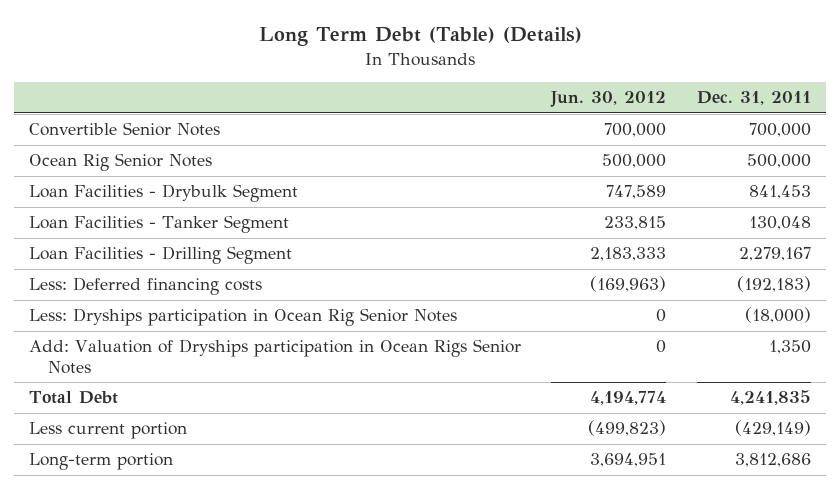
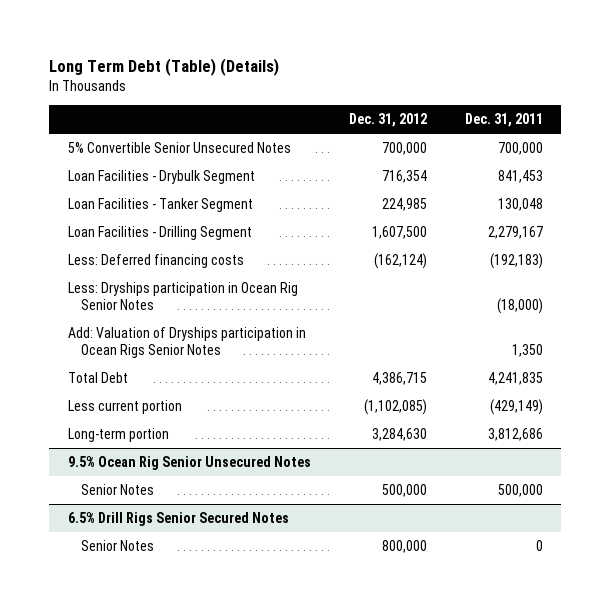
[550,91,667,108] Jun. 30, 2012 -> none
none -> [348,113,427,128] Dec. 31, 2012
[29,153,213,172] Ocean Rig Senior Notes -> none
[29,122,221,137] Convertible Senior Notes -> [68,142,292,154] 5% Convertible Senior Unsecured Notes
none -> [68,456,312,471] 9.5% Ocean Rig Senior Unsecured Notes
none -> [80,484,154,496] Senior Notes
none -> [68,512,290,527] 6.5% Drill Rigs Senior Secured Notes
none -> [80,540,154,552] Senior Notes

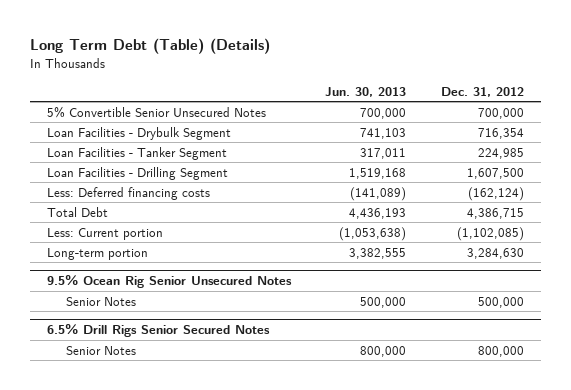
[464,113,543,128] Dec. 31, 2011 -> none
none -> [325,86,407,97] Jun. 30, 2013
[68,282,299,310] Less: Dryships participation in Ocean Rig Senior Notes -> none
[68,327,307,358] Add: Valuation of Dryships participation in Ocean Rigs Senior Notes -> none
[68,400,183,415] Less current portion -> [47,227,164,240] Less: Current portion

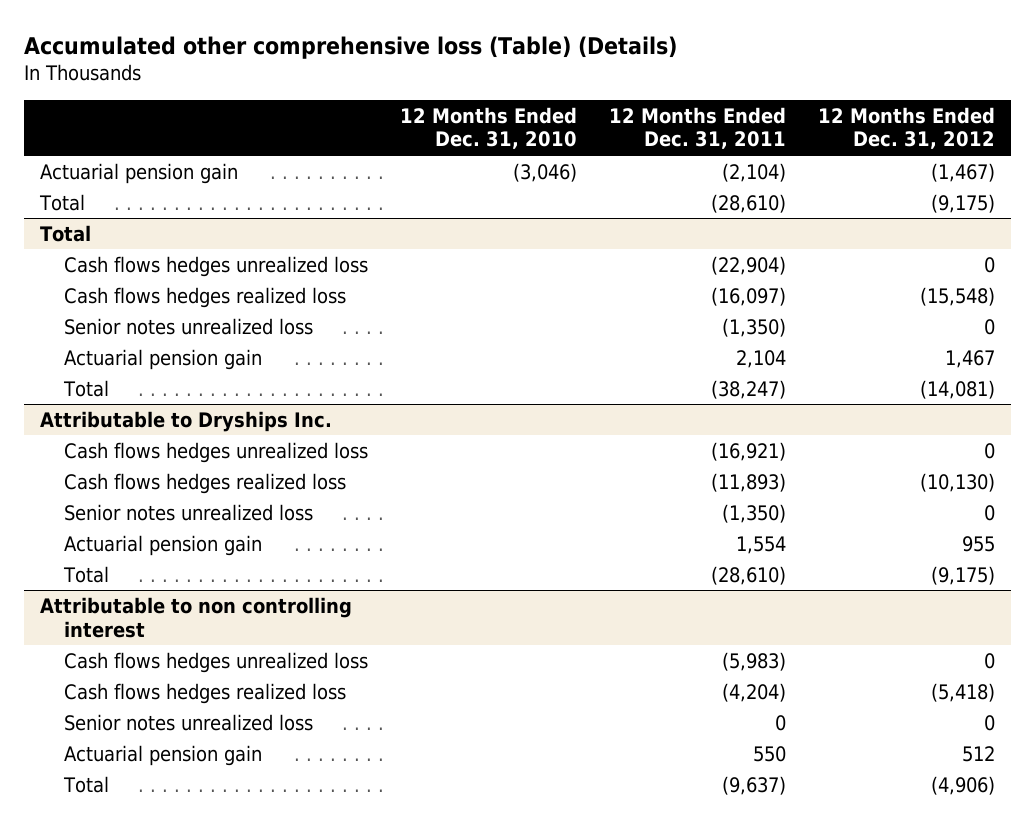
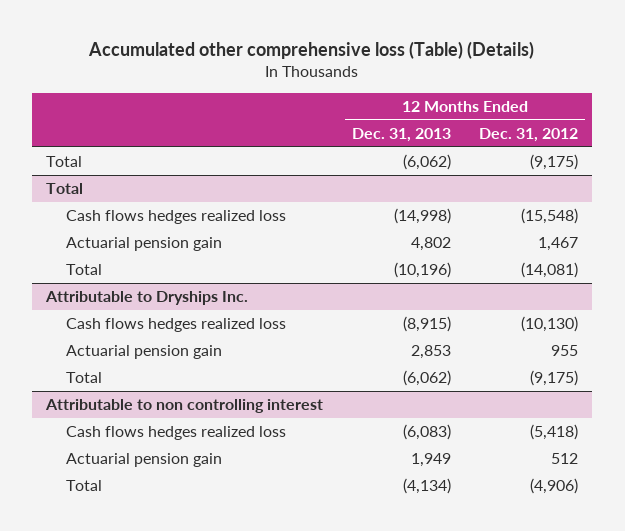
[400,106,578,150] 12 Months Ended Dec. 31, 2010 -> none
[609,106,787,150] 12 Months Ended Dec. 31, 2011 -> none
none -> [351,127,451,142] Dec. 31, 2013
[40,162,239,184] Actuarial pension gain -> none
[64,255,369,277] Cash flows hedges unrealized loss -> none
[64,317,314,335] Senior notes unrealized loss -> none
[64,441,369,463] Cash flows hedges unrealized loss -> none
[64,503,314,521] Senior notes unrealized loss -> none
[64,651,369,673] Cash flows hedges unrealized loss -> none
[64,713,314,731] Senior notes unrealized loss -> none

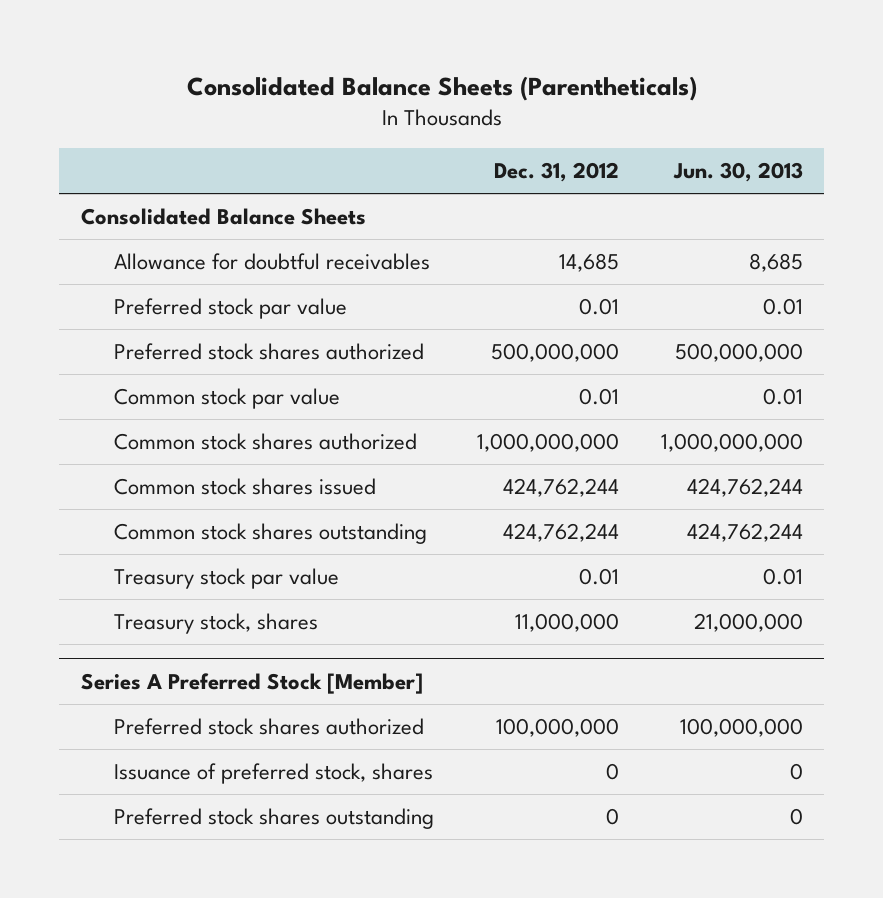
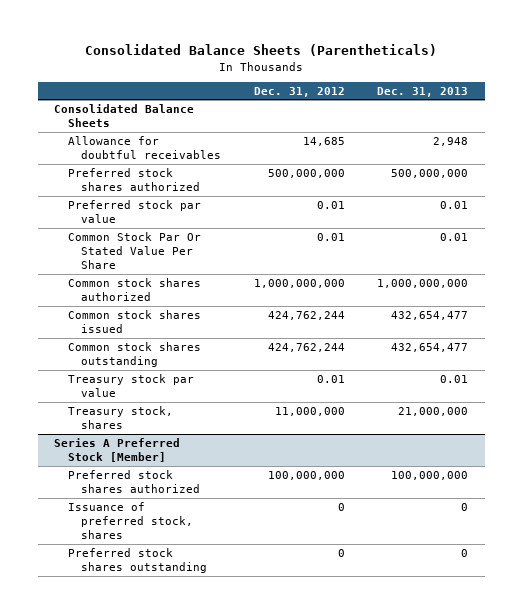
[672,162,803,183] Jun. 30, 2013 -> none
none -> [377,86,469,97] Dec. 31, 2013
[114,298,348,320] Preferred stock par value -> [67,199,201,224] Preferred stock par value
[114,388,341,410] Common stock par value -> [67,231,201,270] Common Stock Par Or Stated Value Per Share

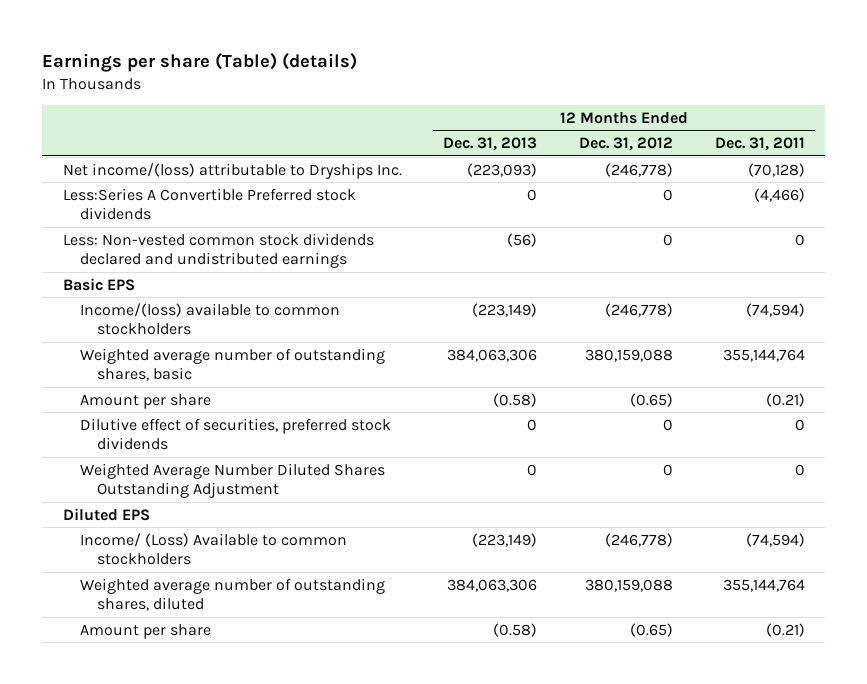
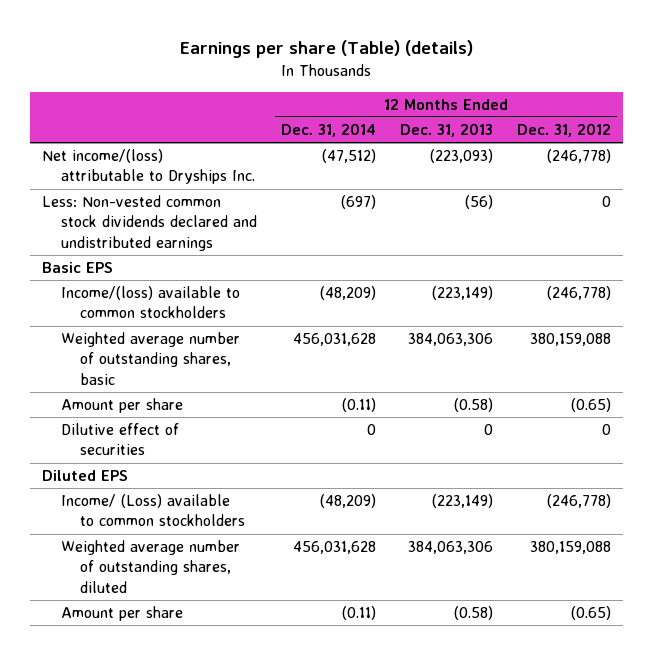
[714,137,805,152] Dec. 31, 2011 -> none
none -> [280,122,376,137] Dec. 31, 2014
[62,187,356,221] Less:Series A Convertible Preferred stock dividends -> none
[79,462,385,499] Weighted Average Number Diluted Shares Outstanding Adjustment -> none
[79,417,391,451] Dilutive effect of securities, preferred stock dividends -> [60,422,179,456] Dilutive effect of securities
[79,532,347,566] Income/ (Loss) Available to common stockholders -> [60,493,246,527] Income/ (Loss) available to common stockholders

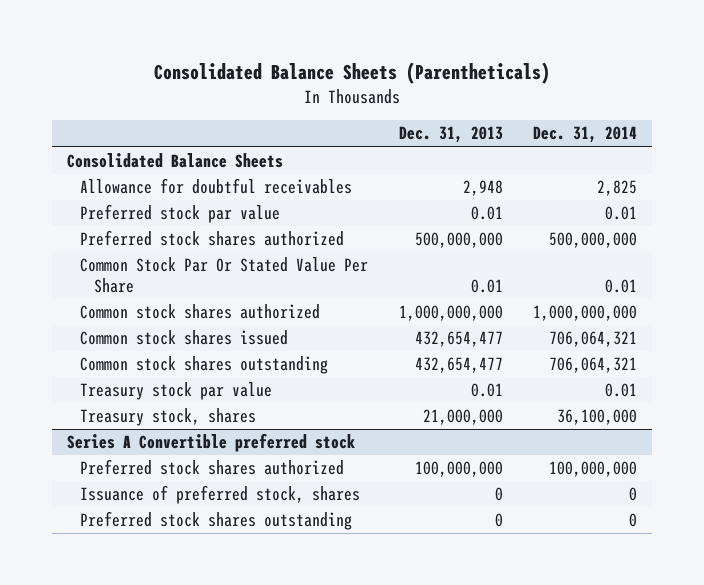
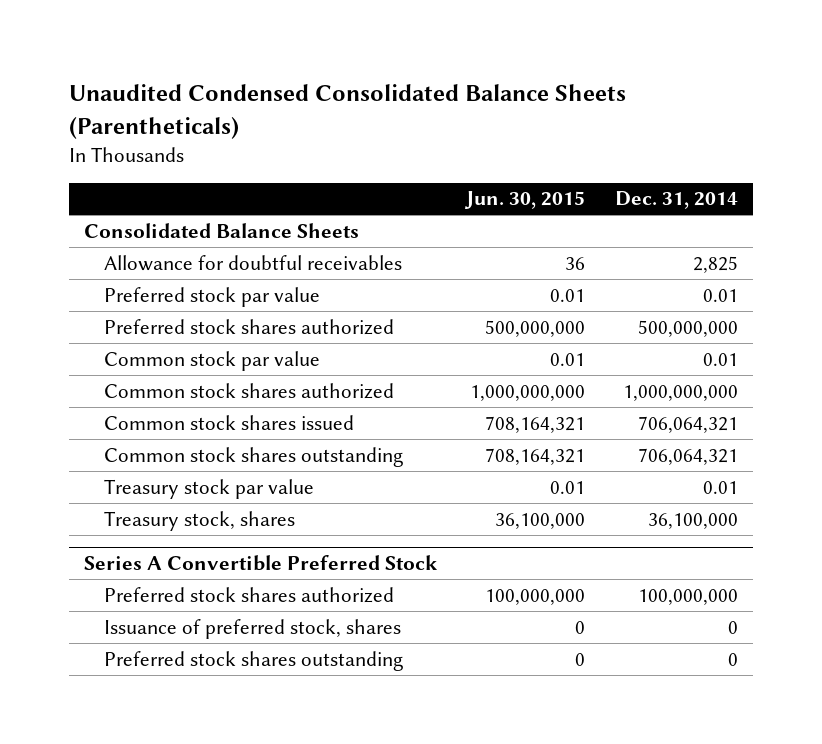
[153,61,550,84] Consolidated Balance Sheets (Parentheticals) -> [68,84,626,139] Unaudited Condensed Consolidated Balance Sheets (Parentheticals)
[398,126,503,144] Dec. 31, 2013 -> none
none -> [464,191,586,210] Jun. 30, 2015
[80,257,369,294] Common Stock Par Or Stated Value Per Share -> [103,350,320,371] Common stock par value
[66,433,355,453] Series A Convertible preferred stock -> [83,555,438,572] Series A Convertible Preferred Stock

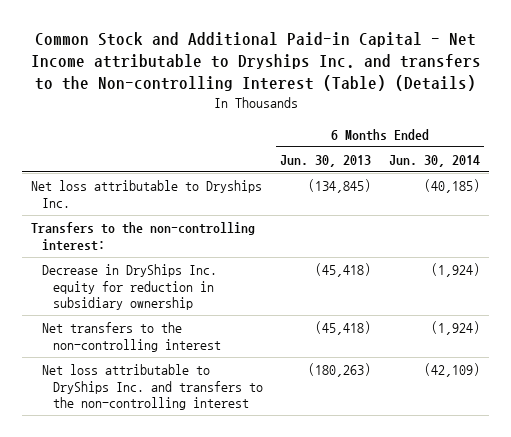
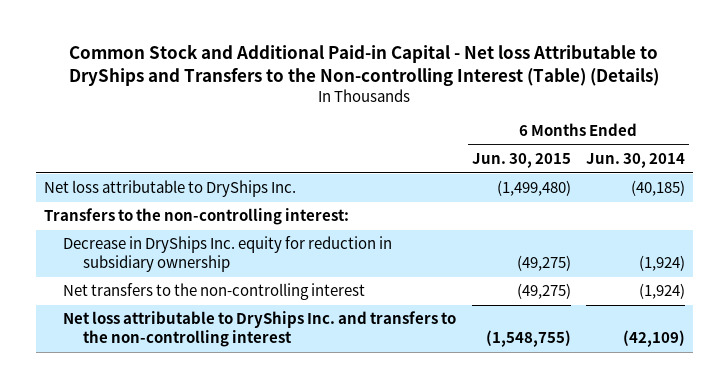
[30,32,481,92] Common Stock and Additional Paid-in Capital - Net Income attributable to Dryships Inc. and transfers to the Non-controlling Interest (Table) (Details) -> [69,43,660,86] Common Stock and Additional Paid-in Capital - Net loss Attributable to DryShips and Transfers to the Non-controlling Interest (Table) (Details)
[280,154,372,167] Jun. 30, 2013 -> none
none -> [471,153,571,169] Jun. 30, 2015
[31,180,263,208] Net loss attributable to Dryships Inc. -> [43,180,296,198] Net loss attributable to DryShips Inc.

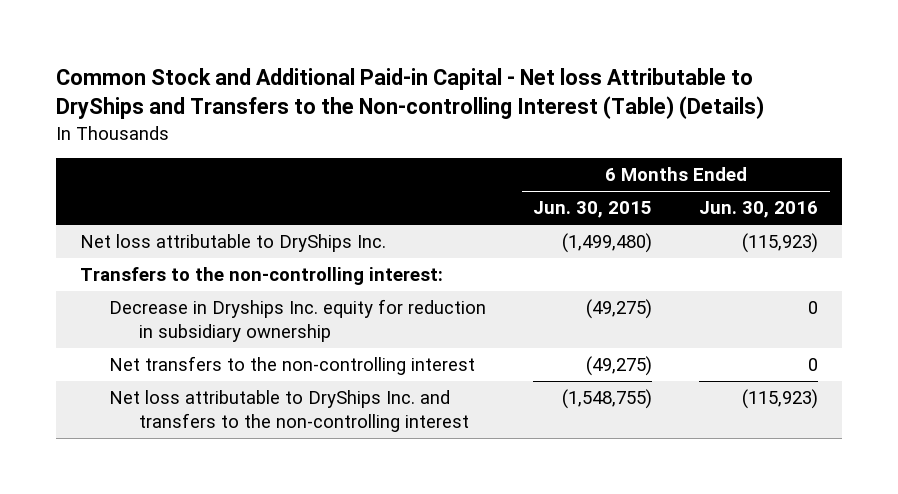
[585,153,685,169] Jun. 30, 2014 -> none
none -> [699,201,819,219] Jun. 30, 2016
[63,236,393,273] Decrease in DryShips Inc. equity for reduction in subsidiary ownership -> [109,299,487,343] Decrease in Dryships Inc. equity for reduction in subsidiary ownership

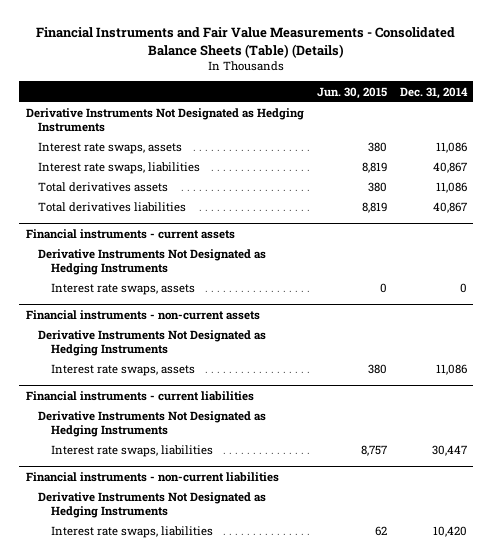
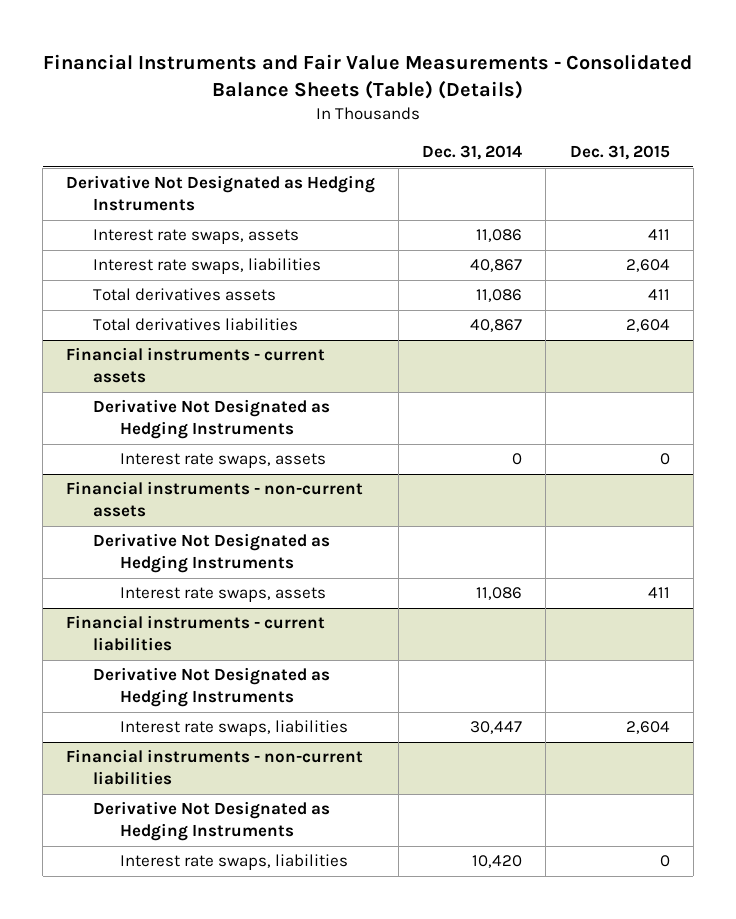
[316,86,387,99] Jun. 30, 2015 -> none
none -> [569,144,670,160] Dec. 31, 2015
[25,108,304,133] Derivative Instruments Not Designated as Hedging Instruments -> [66,175,376,212] Derivative Not Designated as Hedging Instruments
[38,249,267,276] Derivative Instruments Not Designated as Hedging Instruments -> [93,399,331,440] Derivative Not Designated as Hedging Instruments
[38,330,267,357] Derivative Instruments Not Designated as Hedging Instruments -> [93,533,331,574] Derivative Not Designated as Hedging Instruments
[38,411,267,438] Derivative Instruments Not Designated as Hedging Instruments -> [93,667,331,708] Derivative Not Designated as Hedging Instruments
[38,492,267,519] Derivative Instruments Not Designated as Hedging Instruments -> [93,801,331,842] Derivative Not Designated as Hedging Instruments

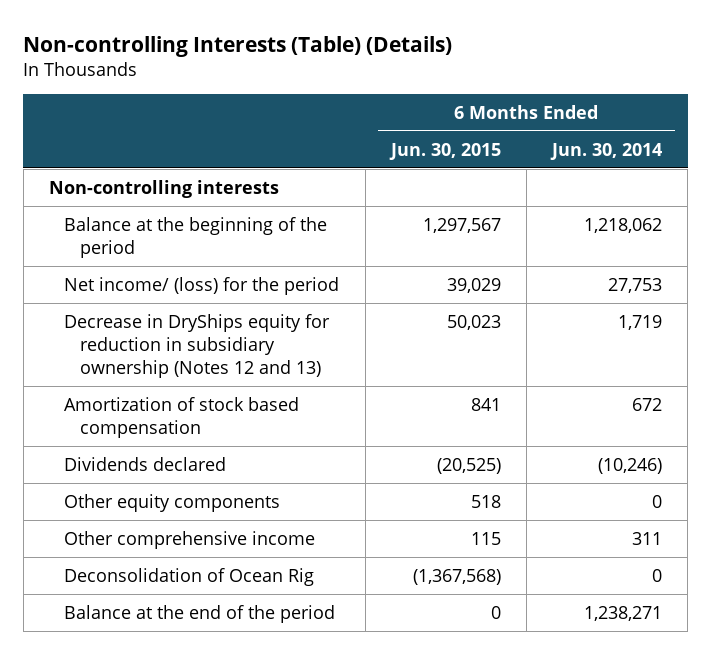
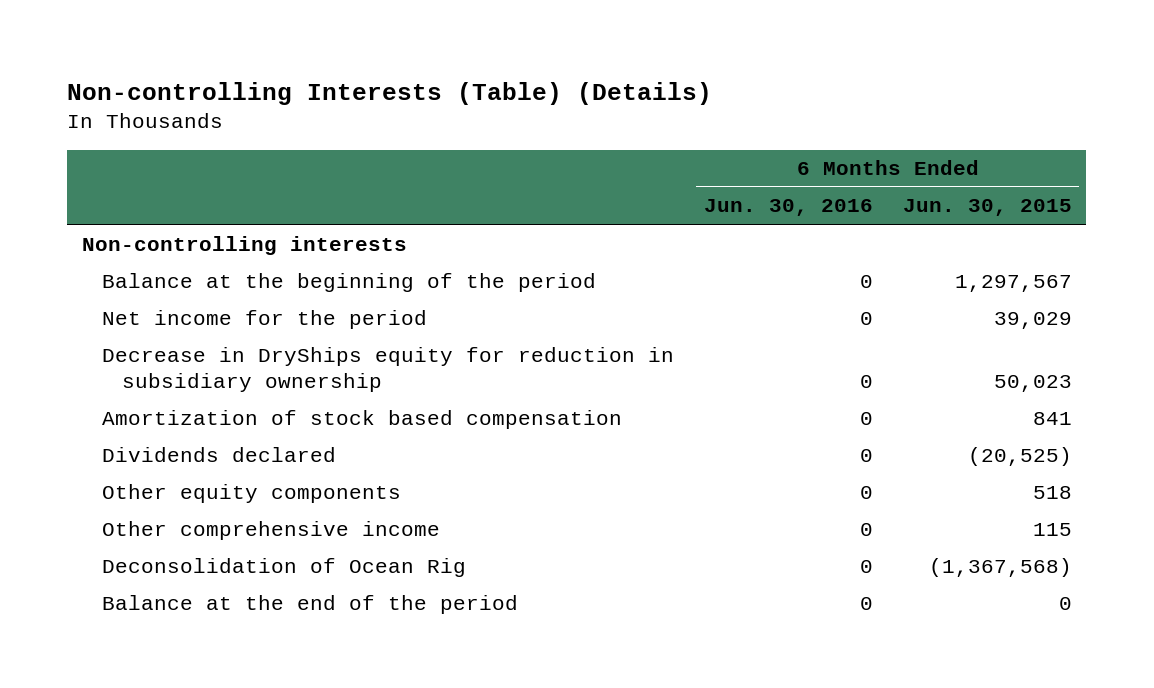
[550,142,663,160] Jun. 30, 2014 -> none
none -> [703,199,873,217] Jun. 30, 2016
[64,276,340,295] Net income/ (loss) for the period -> [102,309,428,329] Net income for the period
[64,313,331,378] Decrease in DryShips equity for reduction in subsidiary ownership (Notes 12 and 13) -> [102,346,675,392] Decrease in DryShips equity for reduction in subsidiary ownership

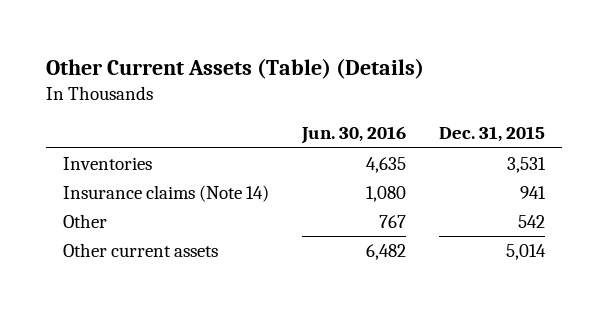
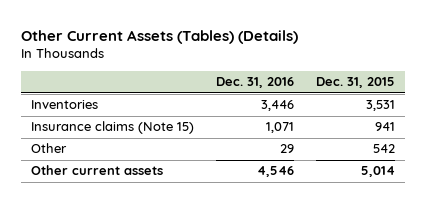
[46,57,425,79] Other Current Assets (Table) (Details) -> [20,29,298,44] Other Current Assets (Tables) (Details)
[300,126,406,145] Jun. 30, 2016 -> none
none -> [216,77,295,89] Dec. 31, 2016
[62,185,269,203] Insurance claims (Note 14) -> [31,121,195,135] Insurance claims (Note 15)

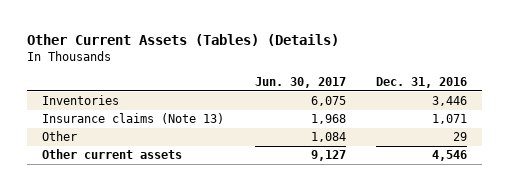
[315,77,395,89] Dec. 31, 2015 -> none
none -> [254,77,346,89] Jun. 30, 2017
[31,121,195,135] Insurance claims (Note 15) -> [41,113,224,125] Insurance claims (Note 13)

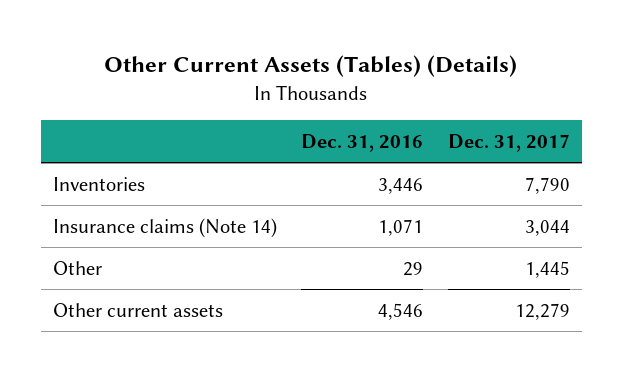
[254,77,346,89] Jun. 30, 2017 -> none
none -> [447,133,570,152] Dec. 31, 2017
[41,113,224,125] Insurance claims (Note 13) -> [52,217,277,238] Insurance claims (Note 14)

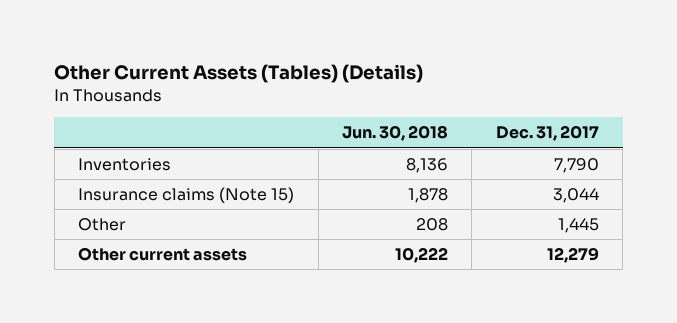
[301,133,424,152] Dec. 31, 2016 -> none
none -> [341,125,448,142] Jun. 30, 2018
[52,217,277,238] Insurance claims (Note 14) -> [78,187,295,204] Insurance claims (Note 15)

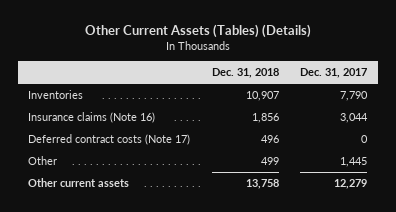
[341,125,448,142] Jun. 30, 2018 -> none
none -> [211,68,279,79] Dec. 31, 2018
[78,187,295,204] Insurance claims (Note 15) -> [28,111,156,123] Insurance claims (Note 16)
none -> [28,133,191,145] Deferred contract costs (Note 17)

